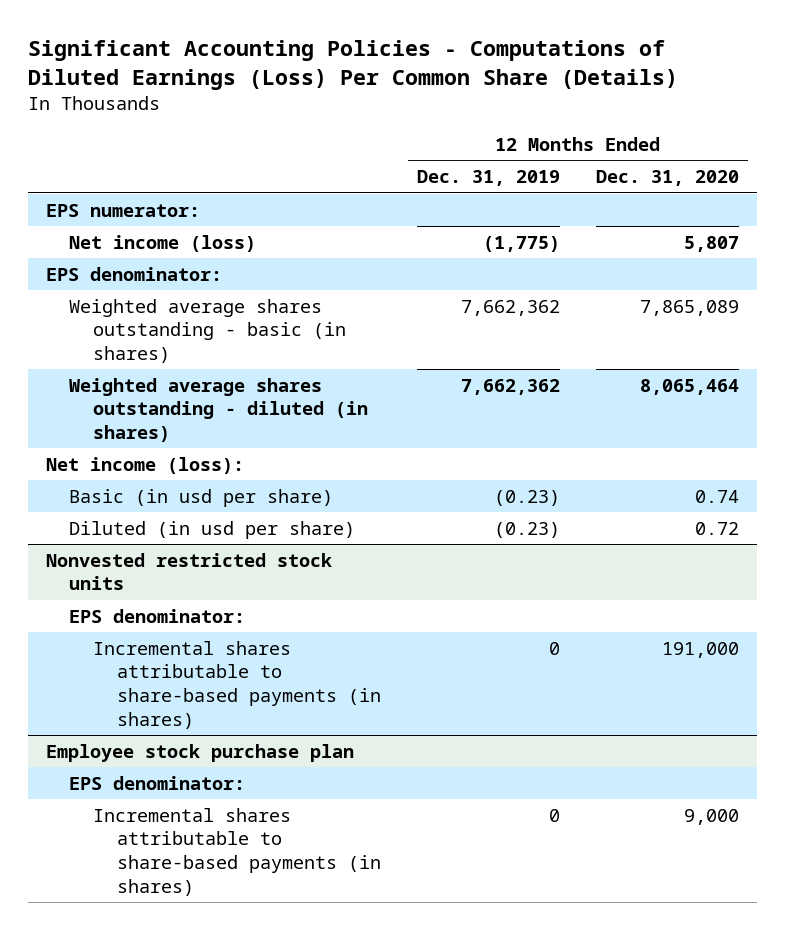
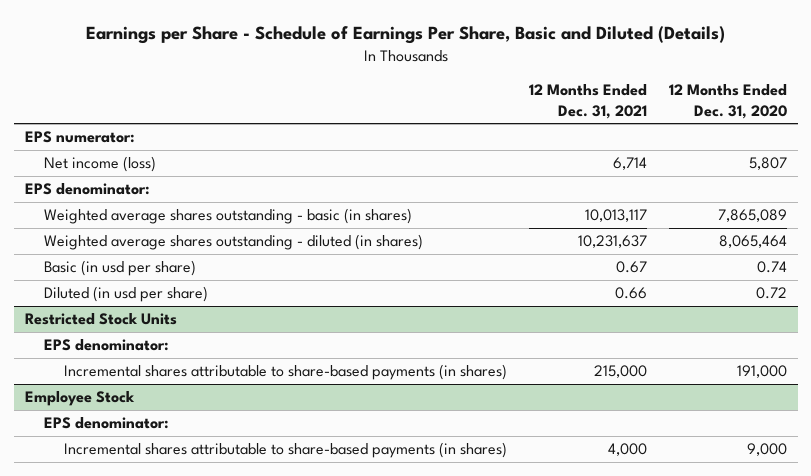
[27,40,678,91] Significant Accounting Policies - Computations of Diluted Earnings (Loss) Per Common Share (Details) -> [85,25,725,44] Earnings per Share - Schedule of Earnings Per Share, Basic and Diluted (Details)
[416,170,560,187] Dec. 31, 2019 -> none
none -> [528,84,647,119] 12 Months Ended Dec. 31, 2021
[45,456,244,474] Net income (loss): -> none
[45,552,332,591] Nonvested restricted stock units -> [24,313,177,326] Restricted Stock Units
[45,743,354,762] Employee stock purchase plan -> [24,391,135,407] Employee Stock

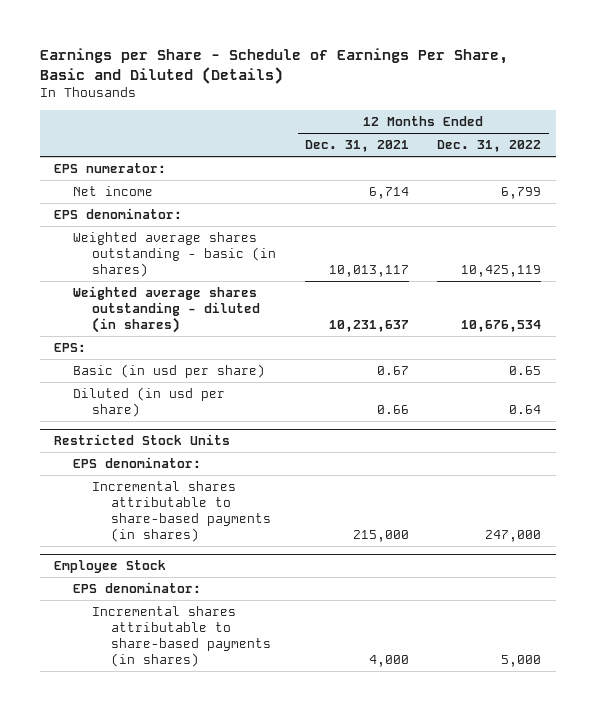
[668,84,787,119] 12 Months Ended Dec. 31, 2020 -> none
none -> [437,140,542,153] Dec. 31, 2022
[44,156,157,173] Net income (loss) -> [73,186,154,197] Net income
none -> [54,343,87,353] EPS:

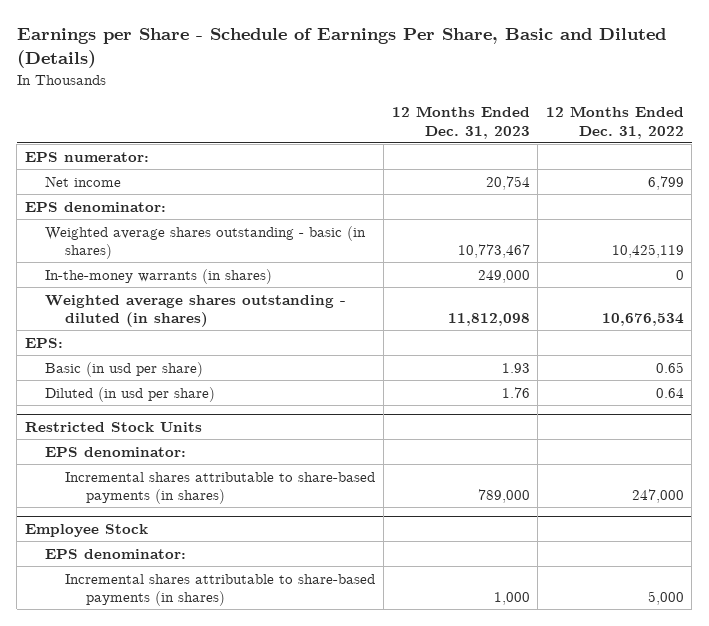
[304,140,409,153] Dec. 31, 2021 -> none
none -> [391,106,530,139] 12 Months Ended Dec. 31, 2023
none -> [45,268,273,284] In-the-money warrants (in shares)

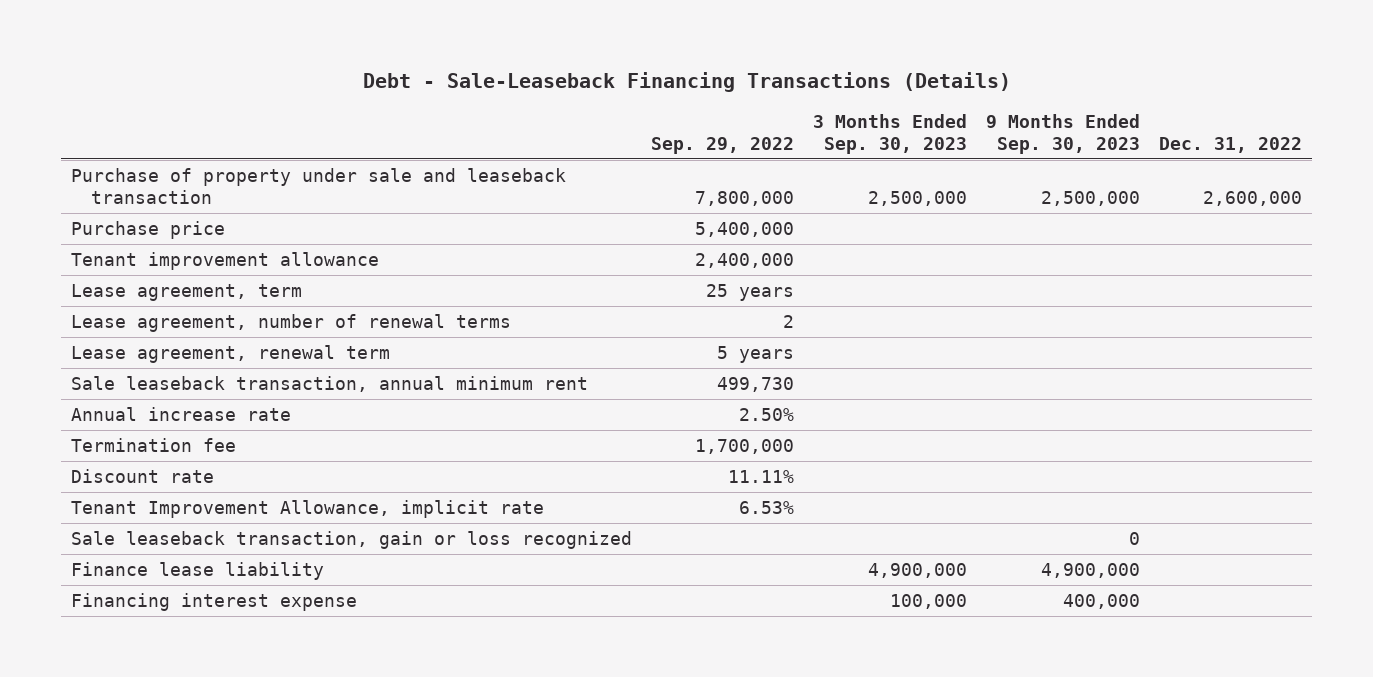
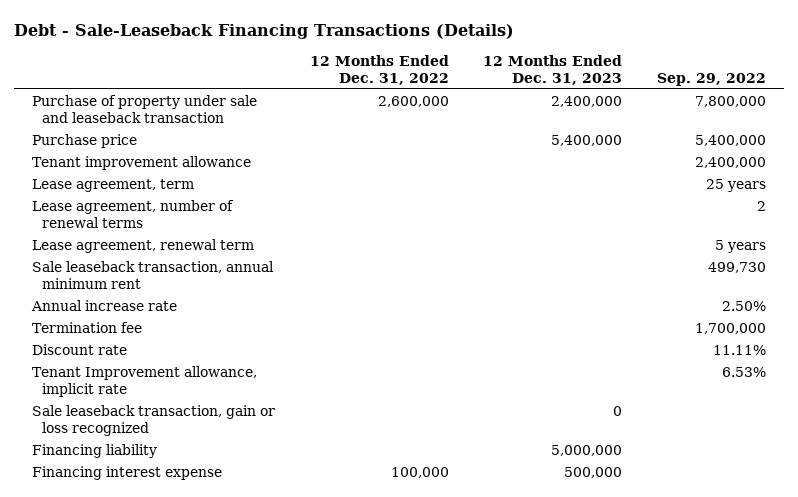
[813,113,968,154] 3 Months Ended Sep. 30, 2023 -> none
[986,113,1141,154] 9 Months Ended Sep. 30, 2023 -> none
[1159,136,1303,153] Dec. 31, 2022 -> none
none -> [309,54,449,85] 12 Months Ended Dec. 31, 2022
none -> [483,54,623,85] 12 Months Ended Dec. 31, 2023
[70,499,544,518] Tenant Improvement Allowance, implicit rate -> [31,366,257,398] Tenant Improvement allowance, implicit rate
[70,561,324,580] Finance lease liability -> none
none -> [31,444,157,459] Financing liability

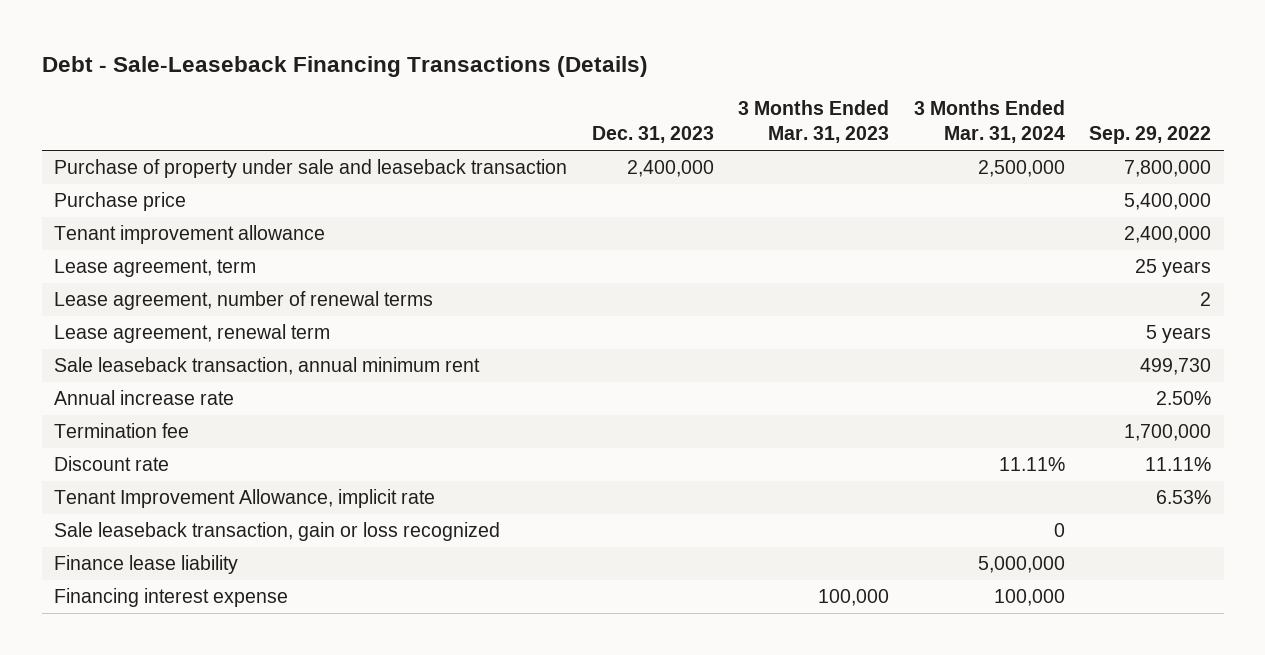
[309,54,449,85] 12 Months Ended Dec. 31, 2022 -> none
[483,54,623,85] 12 Months Ended Dec. 31, 2023 -> none
none -> [591,126,714,144] Dec. 31, 2023
none -> [738,100,890,144] 3 Months Ended Mar. 31, 2023
none -> [913,100,1065,144] 3 Months Ended Mar. 31, 2024
[31,366,257,398] Tenant Improvement allowance, implicit rate -> [53,489,435,509] Tenant Improvement Allowance, implicit rate
[31,444,157,459] Financing liability -> none
none -> [53,555,238,575] Finance lease liability

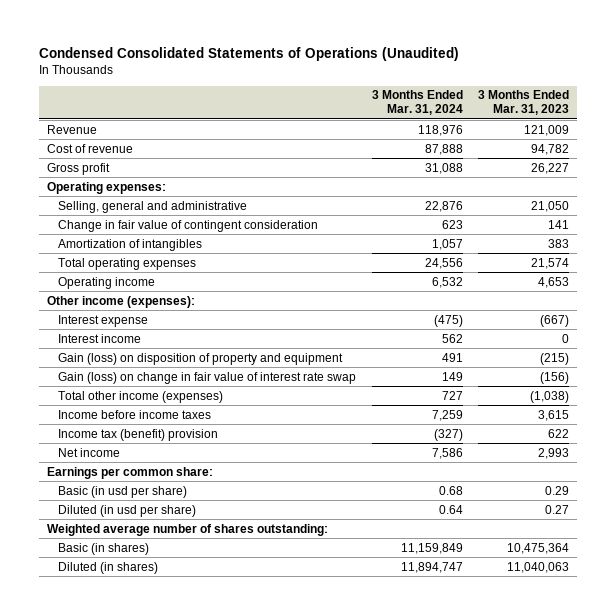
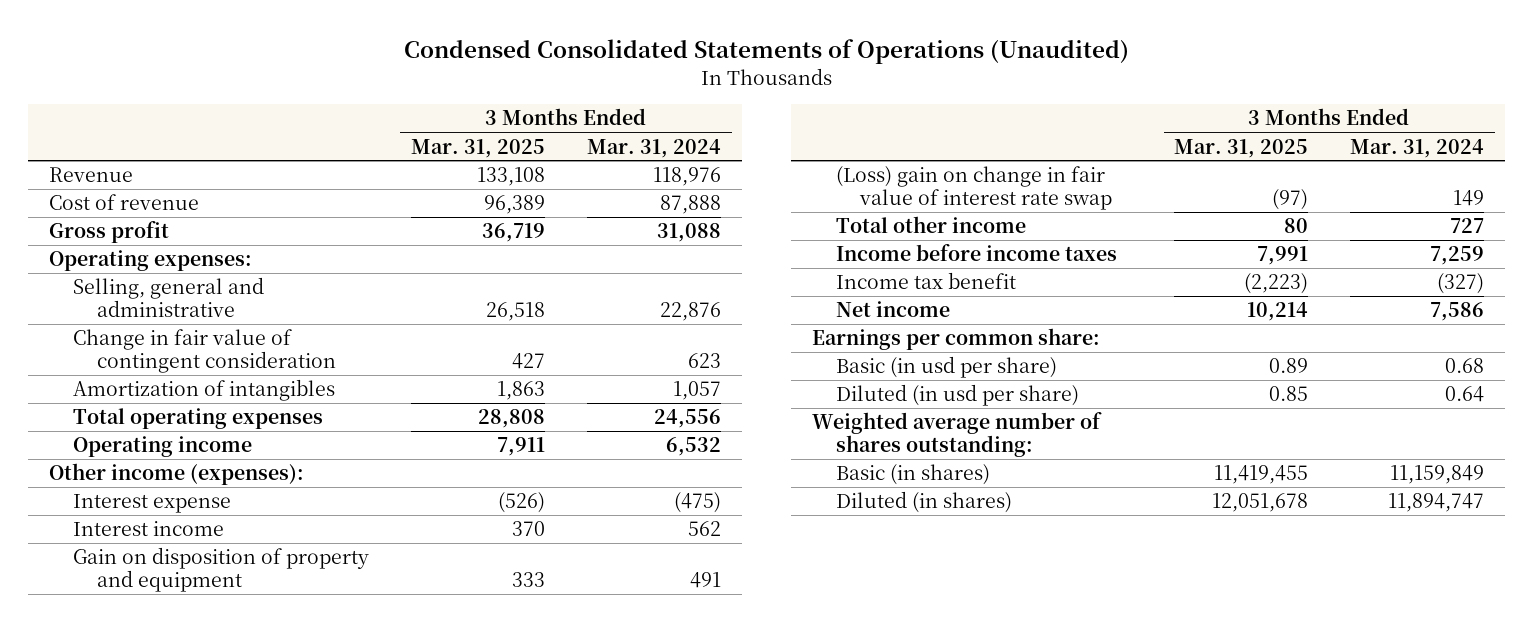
[477,90,569,116] 3 Months Ended Mar. 31, 2023 -> none
none -> [410,138,545,158] Mar. 31, 2025
[58,352,344,365] Gain (loss) on disposition of property and equipment -> [72,547,369,593] Gain on disposition of property and equipment
[58,371,357,384] Gain (loss) on change in fair value of interest rate swap -> [835,166,1112,211] (Loss) gain on change in fair value of interest rate swap
[58,390,224,403] Total other income (expenses) -> [835,216,1026,234] Total other income
[58,428,219,441] Income tax (benefit) provision -> [835,272,1016,290] Income tax benefit

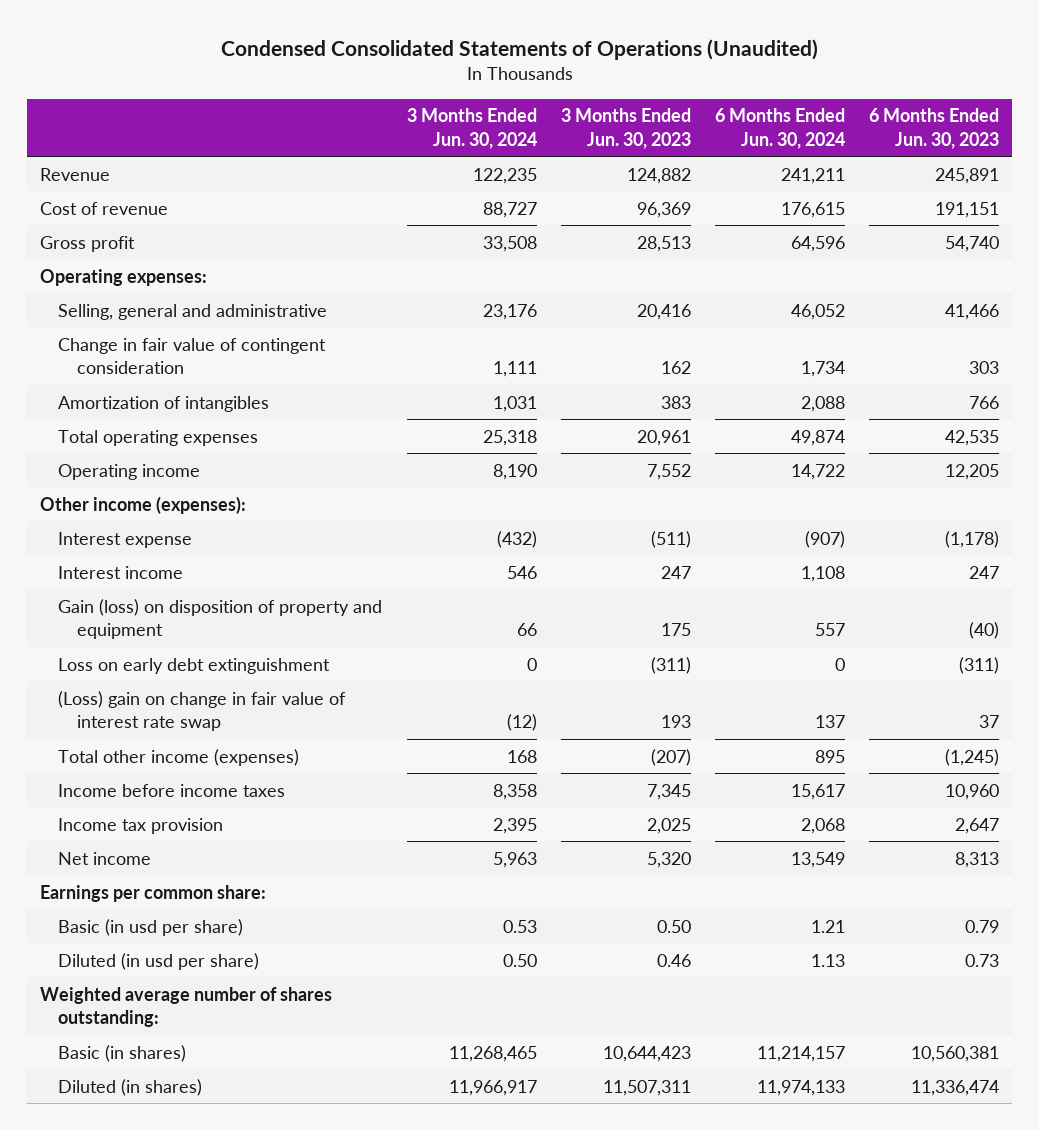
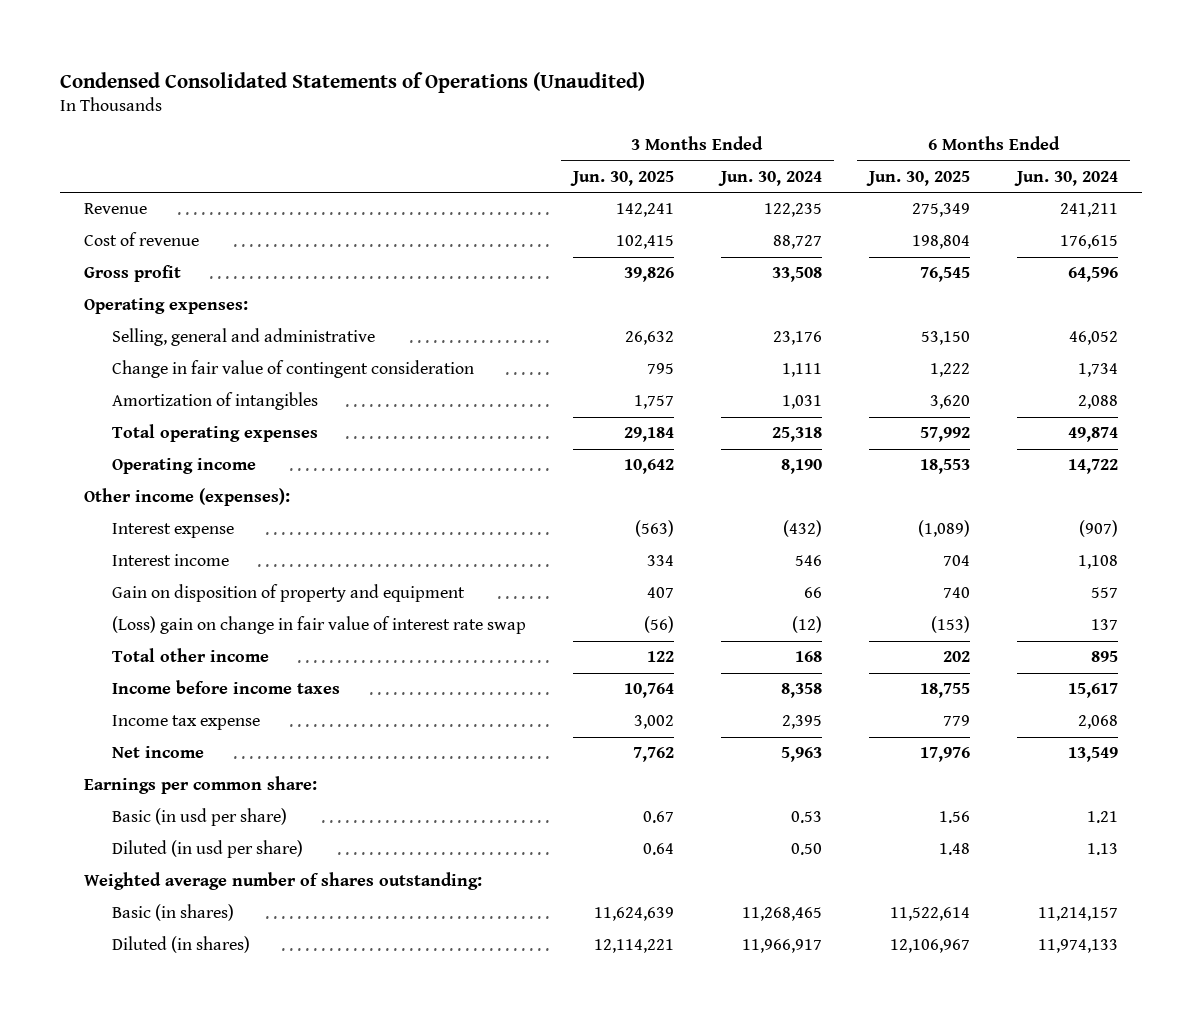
[560,108,691,149] 3 Months Ended Jun. 30, 2023 -> none
[869,108,1000,149] 6 Months Ended Jun. 30, 2023 -> none
none -> [569,170,674,186] Jun. 30, 2025
none -> [866,170,971,186] Jun. 30, 2025
[58,657,331,674] Loss on early debt extinguishment -> none
[58,598,383,640] Gain (loss) on disposition of property and equipment -> [111,584,465,603] Gain on disposition of property and equipment
[58,748,300,766] Total other income (expenses) -> [111,648,269,663] Total other income
[58,817,224,834] Income tax provision -> [111,715,260,731] Income tax expense

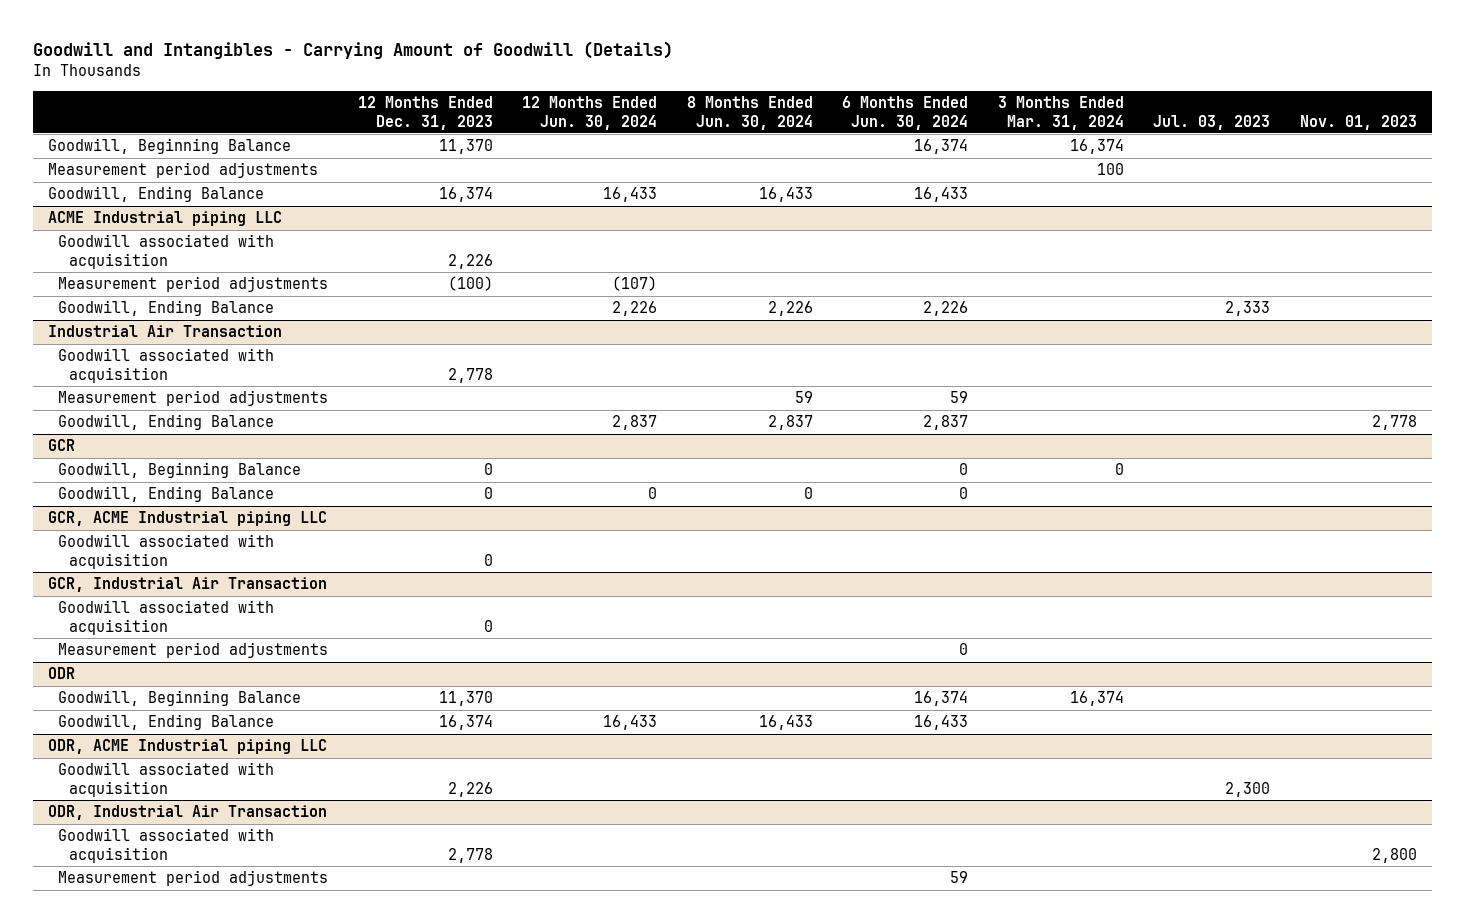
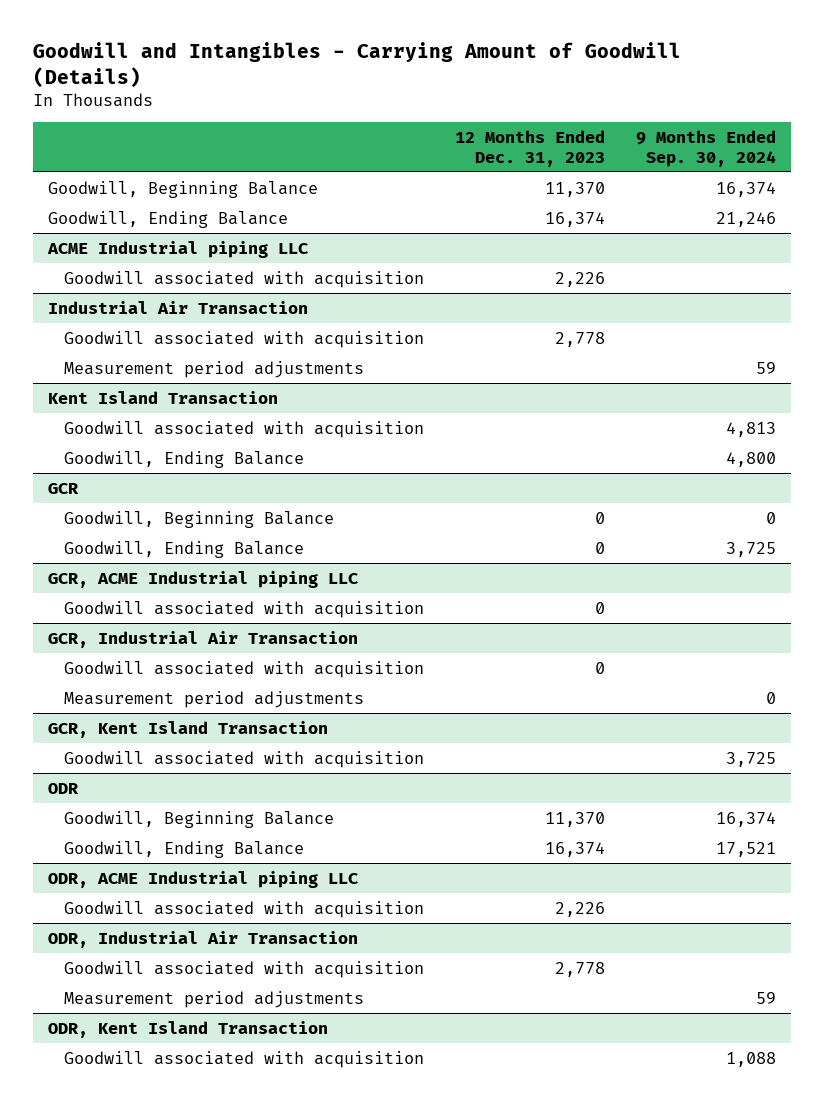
[522,95,658,130] 12 Months Ended Jun. 30, 2024 -> none
[686,95,813,130] 8 Months Ended Jun. 30, 2024 -> none
[842,95,969,130] 6 Months Ended Jun. 30, 2024 -> none
[997,95,1124,130] 3 Months Ended Mar. 31, 2024 -> none
[1153,114,1271,130] Jul. 03, 2023 -> none
[1299,114,1417,130] Nov. 01, 2023 -> none
none -> [635,130,776,167] 9 Months Ended Sep. 30, 2024
[47,162,318,179] Measurement period adjustments -> none
[58,276,329,293] Measurement period adjustments -> none
[58,300,275,317] Goodwill, Ending Balance -> none
none -> [48,390,279,404] Kent Island Transaction
none -> [64,420,425,438] Goodwill associated with acquisition
none -> [48,720,329,738] GCR, Kent Island Transaction
none -> [64,750,425,768] Goodwill associated with acquisition
none -> [48,1020,329,1038] ODR, Kent Island Transaction
none -> [64,1050,425,1068] Goodwill associated with acquisition

